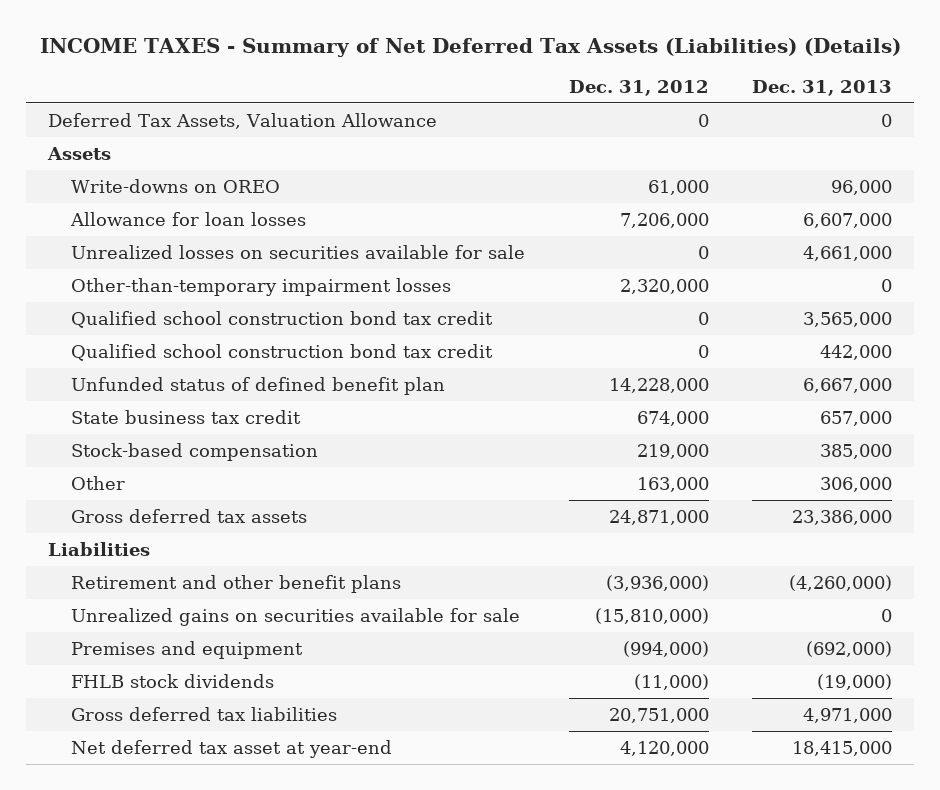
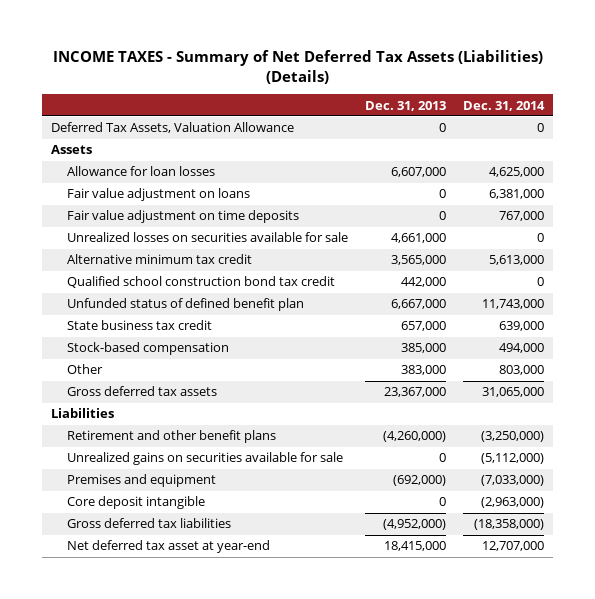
[568,79,709,96] Dec. 31, 2012 -> none
none -> [463,100,546,111] Dec. 31, 2014
[71,178,281,193] Write-downs on OREO -> none
none -> [66,188,250,202] Fair value adjustment on loans
none -> [66,210,299,224] Fair value adjustment on time deposits
[71,277,452,296] Other-than-temporary impairment losses -> none
[71,310,494,328] Qualified school construction bond tax credit -> [66,254,252,265] Alternative minimum tax credit
[820,476,893,492] 306,000 -> [401,365,447,376] 383,000
[792,509,893,525] 23,386,000 -> [384,387,447,398] 23,367,000
[71,673,275,688] FHLB stock dividends -> none
none -> [66,496,205,510] Core deposit intangible
[803,707,893,723] 4,971,000 -> [383,519,447,531] (4,952,000)

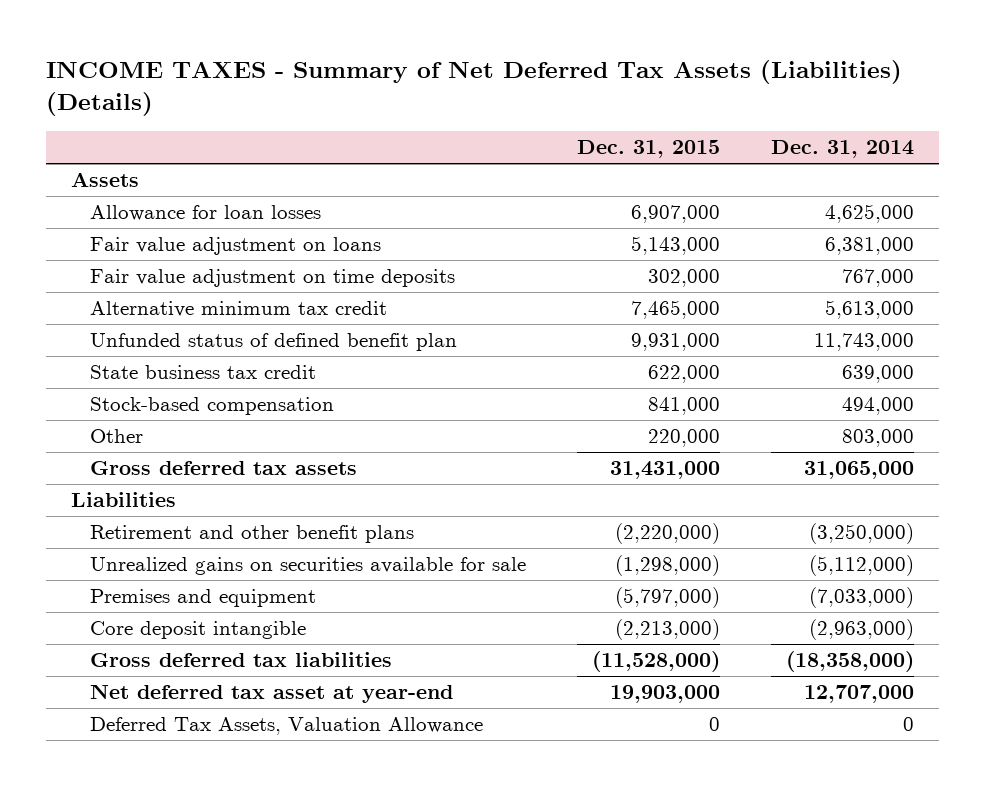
[365,100,447,111] Dec. 31, 2013 -> none
none -> [577,140,721,159] Dec. 31, 2015
[66,232,348,243] Unrealized losses on securities available for sale -> none
[66,276,335,289] Qualified school construction bond tax credit -> none
[51,122,295,134] Deferred Tax Assets, Valuation Allowance -> [90,717,484,736] Deferred Tax Assets, Valuation Allowance

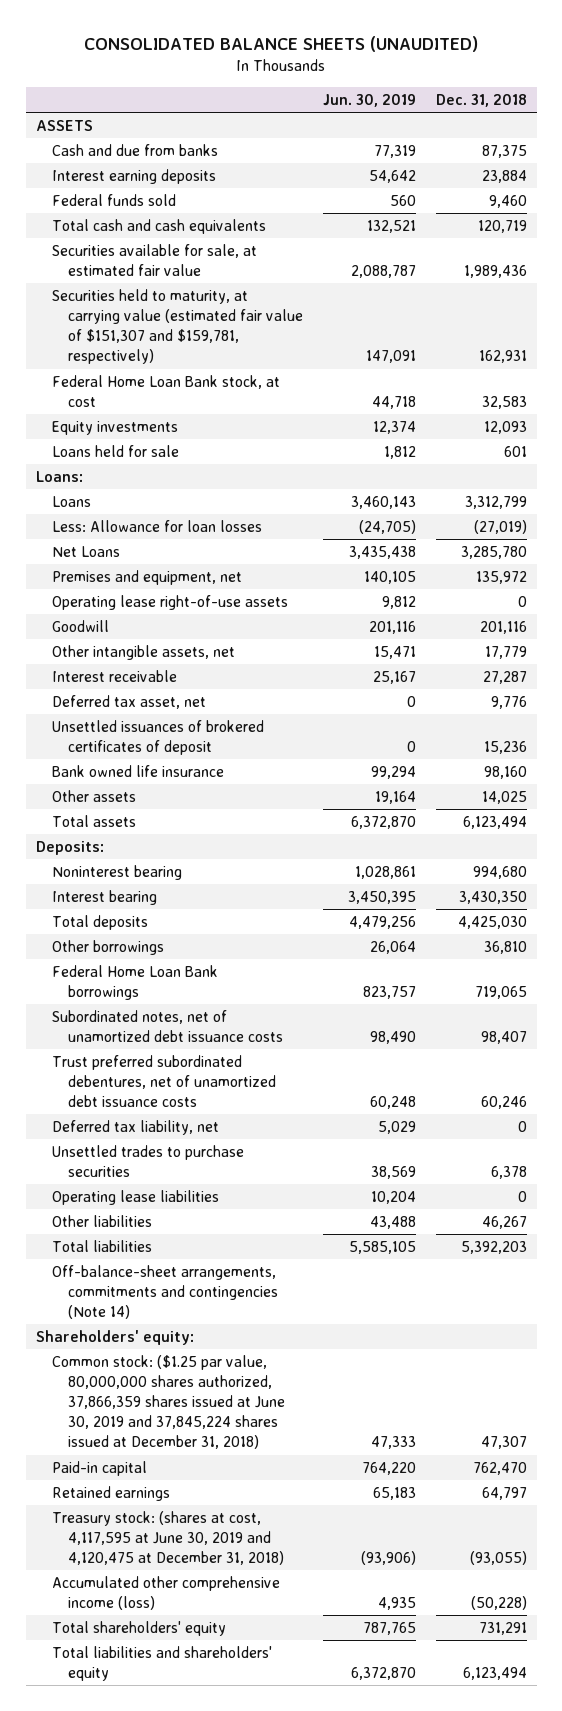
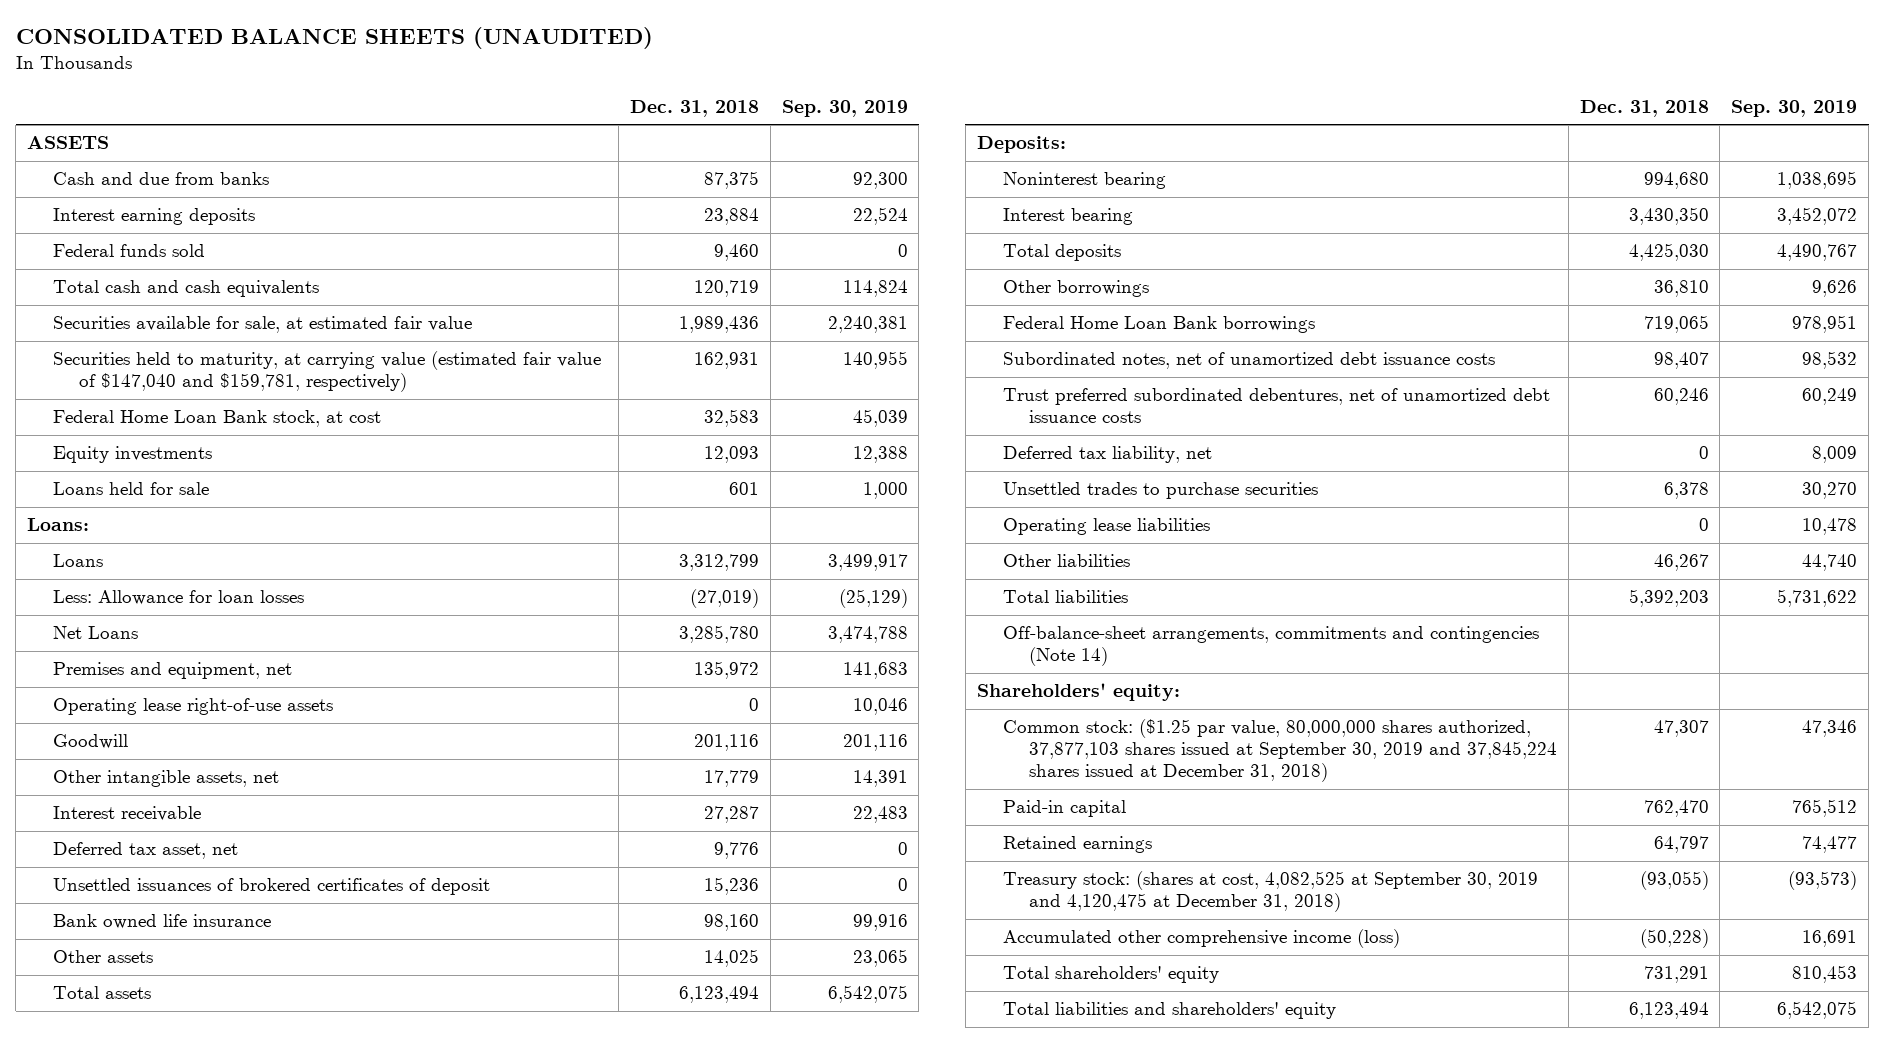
[322,93,416,107] Jun. 30, 2019 -> none
none -> [781,99,908,117] Sep. 30, 2019
[51,289,303,365] Securities held to maturity, at carrying value (estimated fair value of $151,307 and $159,781, respectively) -> [52,351,601,393] Securities held to maturity, at carrying value (estimated fair value of $147,040 and $159,781, respectively)
[51,1355,285,1450] Common stock: ($1.25 par value, 80,000,000 shares authorized, 37,866,359 shares issued at June 30, 2019 and 37,845,224 shares issued at December 31, 2018) -> [1002,719,1557,783] Common stock: ($1.25 par value, 80,000,000 shares authorized, 37,877,103 shares issued at September 30, 2019 and 37,845,224 shares issued at December 31, 2018)
[51,1511,284,1566] Treasury stock: (shares at cost, 4,117,595 at June 30, 2019 and 4,120,475 at December 31, 2018) -> [1002,871,1538,913] Treasury stock: (shares at cost, 4,082,525 at September 30, 2019 and 4,120,475 at December 31, 2018)

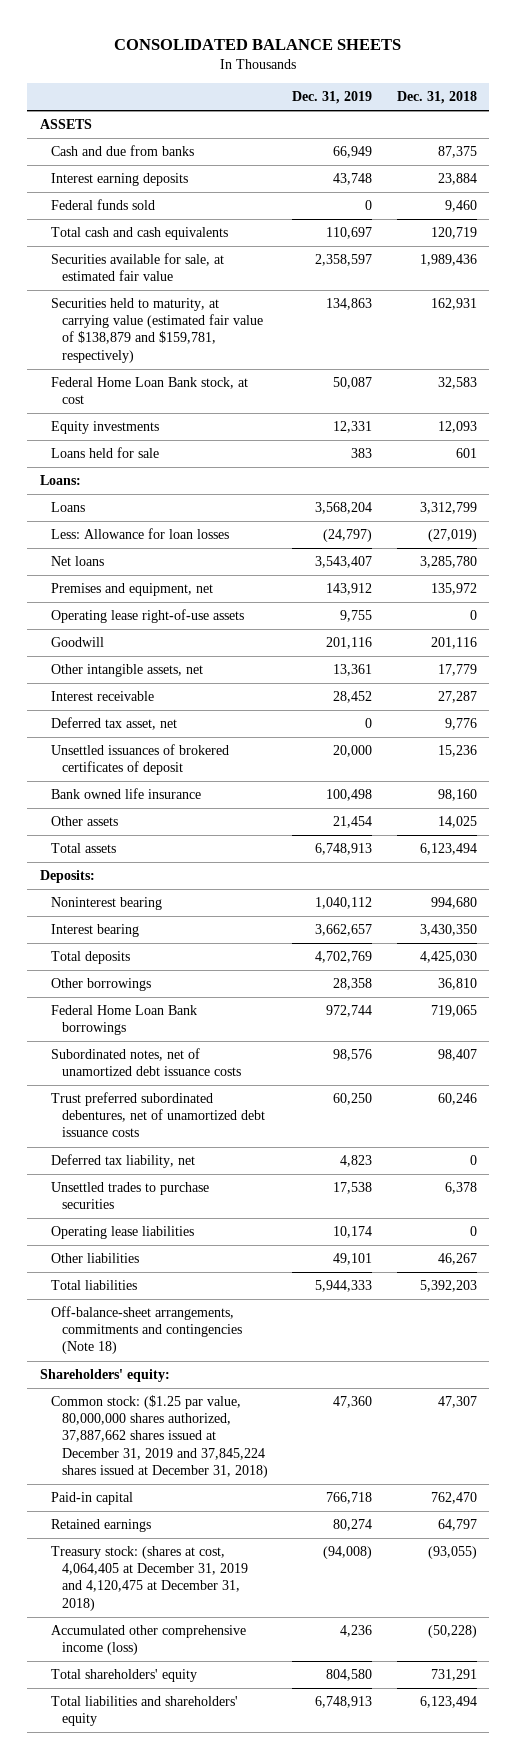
[15,27,653,50] CONSOLIDATED BALANCE SHEETS (UNAUDITED) -> [114,38,402,50] CONSOLIDATED BALANCE SHEETS
[781,99,908,117] Sep. 30, 2019 -> none
none -> [292,91,373,105] Dec. 31, 2019
[52,351,601,393] Securities held to maturity, at carrying value (estimated fair value of $147,040 and $159,781, respectively) -> [50,298,263,363] Securities held to maturity, at carrying value (estimated fair value of $138,879 and $159,781, respectively)
[52,626,138,640] Net Loans -> [50,556,104,567] Net loans
[1002,626,1539,667] Off-balance-sheet arrangements, commitments and contingencies (Note 14) -> [50,1306,242,1355] Off-balance-sheet arrangements, commitments and contingencies (Note 18)
[1002,719,1557,783] Common stock: ($1.25 par value, 80,000,000 shares authorized, 37,877,103 shares issued at September 30, 2019 and 37,845,224 shares issued at December 31, 2018) -> [50,1395,268,1478] Common stock: ($1.25 par value, 80,000,000 shares authorized, 37,887,662 shares issued at December 31, 2019 and 37,845,224 shares issued at December 31, 2018)
[1002,871,1538,913] Treasury stock: (shares at cost, 4,082,525 at September 30, 2019 and 4,120,475 at December 31, 2018) -> [50,1546,248,1611] Treasury stock: (shares at cost, 4,064,405 at December 31, 2019 and 4,120,475 at December 31, 2018)

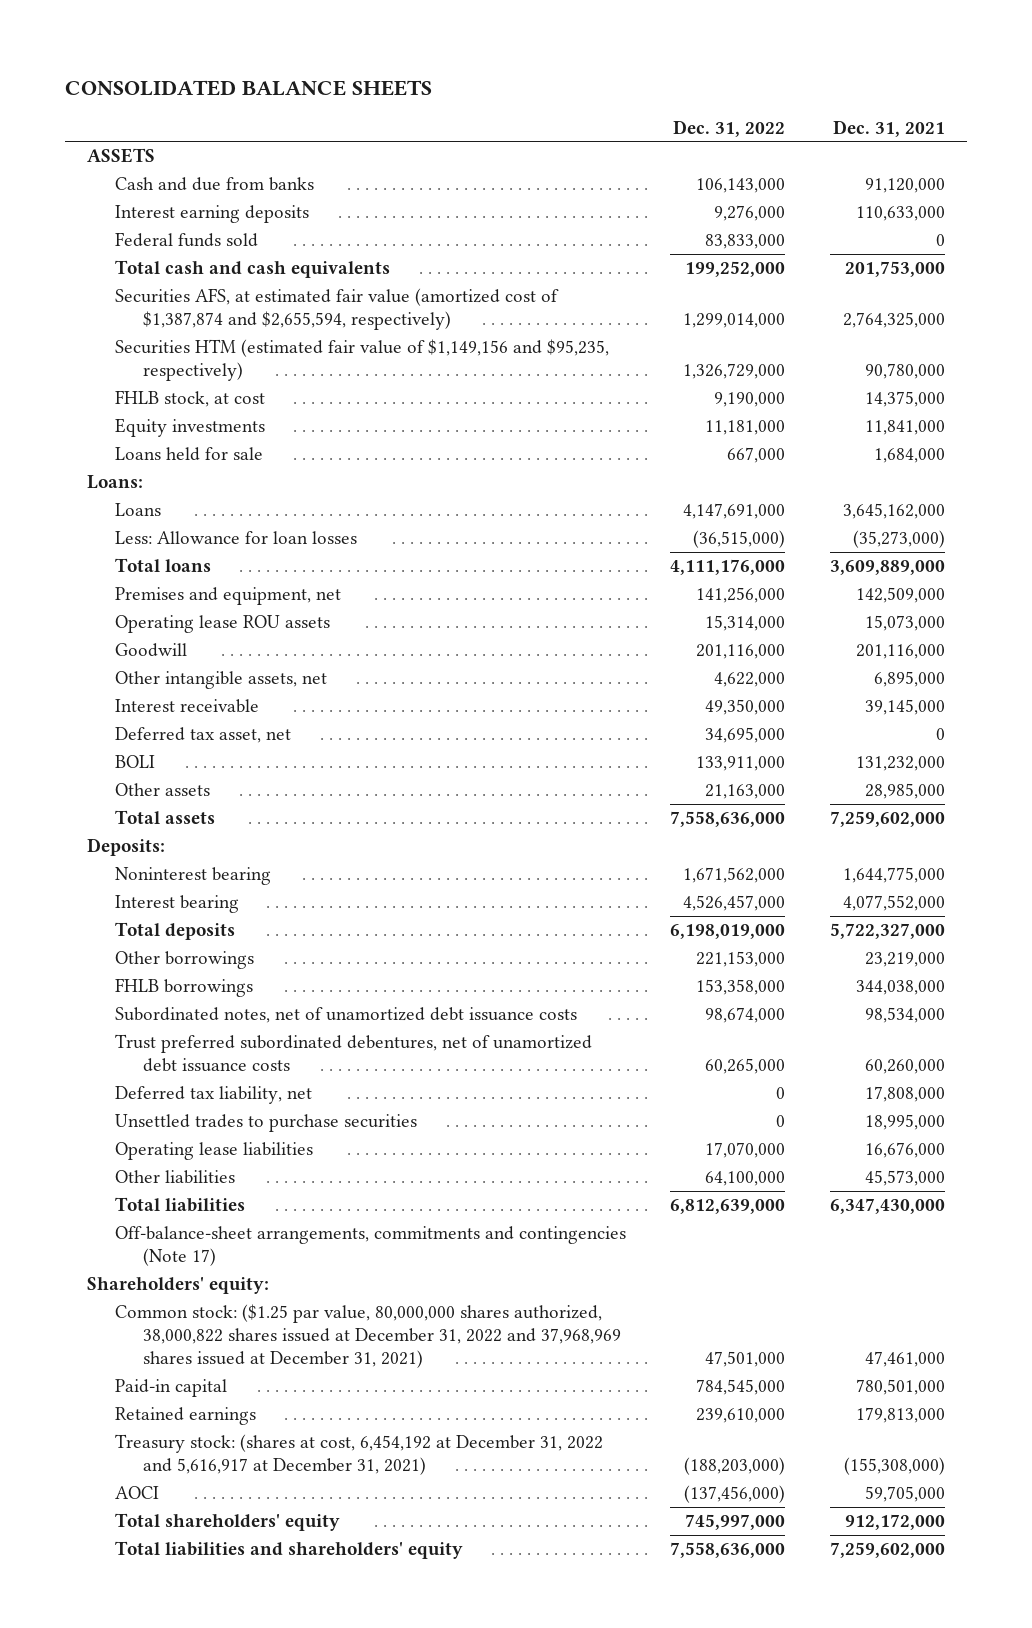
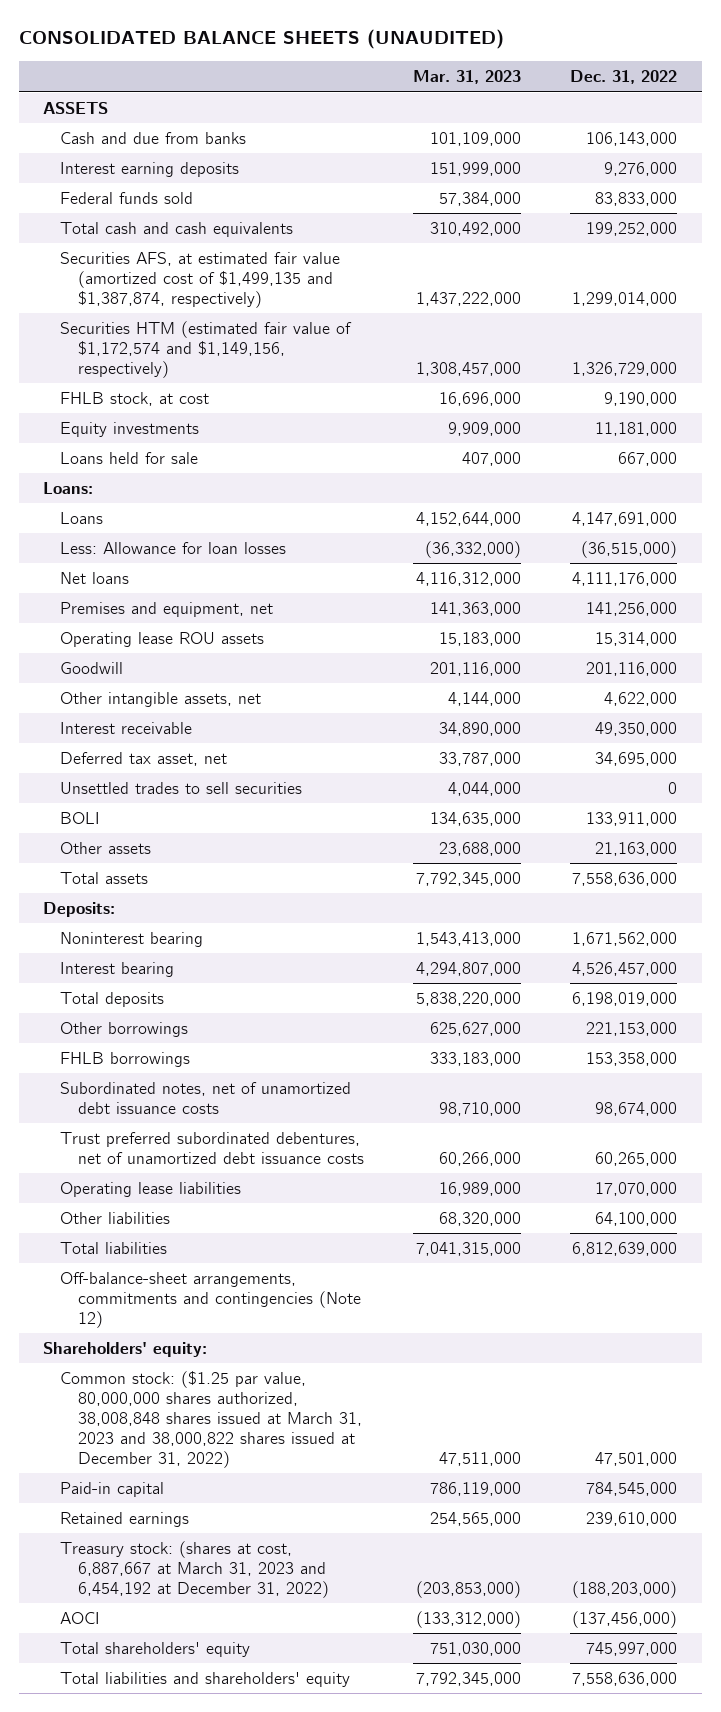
[65,79,433,96] CONSOLIDATED BALANCE SHEETS -> [18,29,504,50] CONSOLIDATED BALANCE SHEETS (UNAUDITED)
[832,119,945,137] Dec. 31, 2021 -> none
none -> [412,69,521,84] Mar. 31, 2023
[115,287,560,330] Securities AFS, at estimated fair value (amortized cost of $1,387,874 and $2,655,594, respectively) -> [60,251,341,308] Securities AFS, at estimated fair value (amortized cost of $1,499,135 and $1,387,874, respectively)
[115,338,610,381] Securities HTM (estimated fair value of $1,149,156 and $95,235, respectively) -> [60,320,353,378] Securities HTM (estimated fair value of $1,172,574 and $1,149,156, respectively)
[115,557,212,572] Total loans -> [60,571,130,584] Net loans
none -> [60,781,303,794] Unsettled trades to sell securities
[115,1085,313,1104] Deferred tax liability, net -> none
[115,1113,418,1132] Unsettled trades to purchase securities -> none
[115,1225,627,1266] Off-balance-sheet arrangements, commitments and contingencies (Note 17) -> [60,1271,361,1328] Off-balance-sheet arrangements, commitments and contingencies (Note 12)
[115,1303,621,1368] Common stock: ($1.25 par value, 80,000,000 shares authorized, 38,000,822 shares issued at December 31, 2022 and 37,968,969 shares issued at December 31, 2021) -> [60,1370,362,1468] Common stock: ($1.25 par value, 80,000,000 shares authorized, 38,008,848 shares issued at March 31, 2023 and 38,000,822 shares issued at December 31, 2022)
[115,1433,604,1475] Treasury stock: (shares at cost, 6,454,192 at December 31, 2022 and 5,616,917 at December 31, 2021) -> [60,1540,329,1598] Treasury stock: (shares at cost, 6,887,667 at March 31, 2023 and 6,454,192 at December 31, 2022)

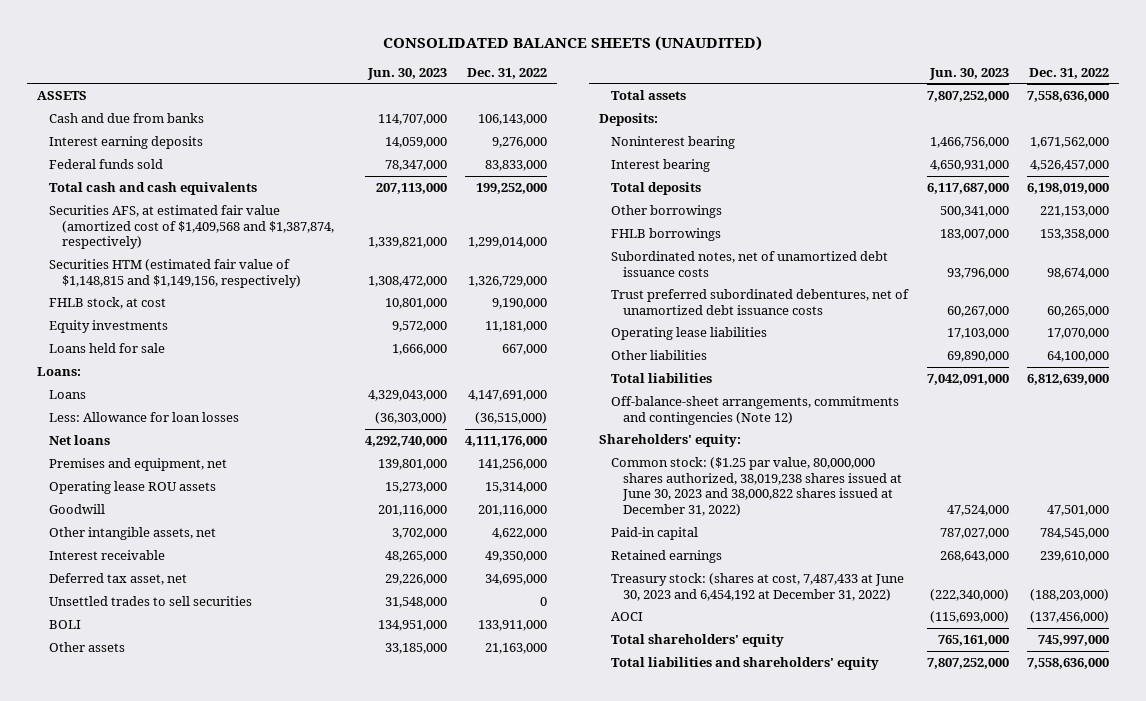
[412,69,521,84] Mar. 31, 2023 -> none
none -> [366,67,447,80] Jun. 30, 2023
[60,251,341,308] Securities AFS, at estimated fair value (amortized cost of $1,499,135 and $1,387,874, respectively) -> [49,205,334,250] Securities AFS, at estimated fair value (amortized cost of $1,409,568 and $1,387,874, respectively)
[60,320,353,378] Securities HTM (estimated fair value of $1,172,574 and $1,149,156, respectively) -> [49,259,301,288] Securities HTM (estimated fair value of $1,148,815 and $1,149,156, respectively)
[60,1370,362,1468] Common stock: ($1.25 par value, 80,000,000 shares authorized, 38,008,848 shares issued at March 31, 2023 and 38,000,822 shares issued at December 31, 2022) -> [610,457,903,517] Common stock: ($1.25 par value, 80,000,000 shares authorized, 38,019,238 shares issued at June 30, 2023 and 38,000,822 shares issued at December 31, 2022)
[60,1540,329,1598] Treasury stock: (shares at cost, 6,887,667 at March 31, 2023 and 6,454,192 at December 31, 2022) -> [610,573,904,601] Treasury stock: (shares at cost, 7,487,433 at June 30, 2023 and 6,454,192 at December 31, 2022)

